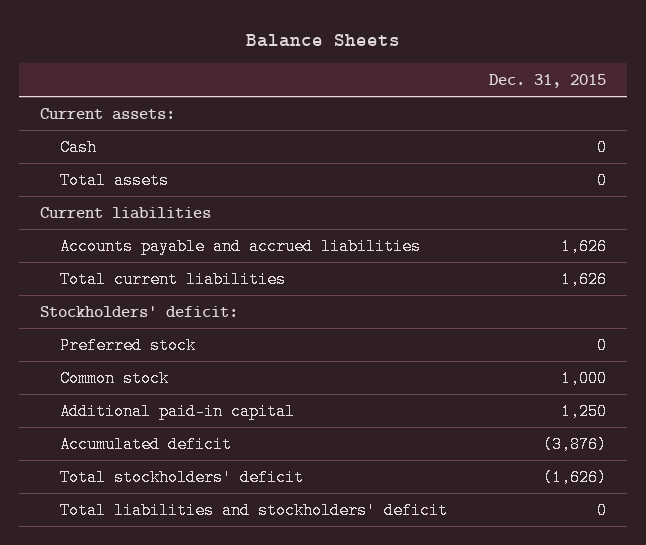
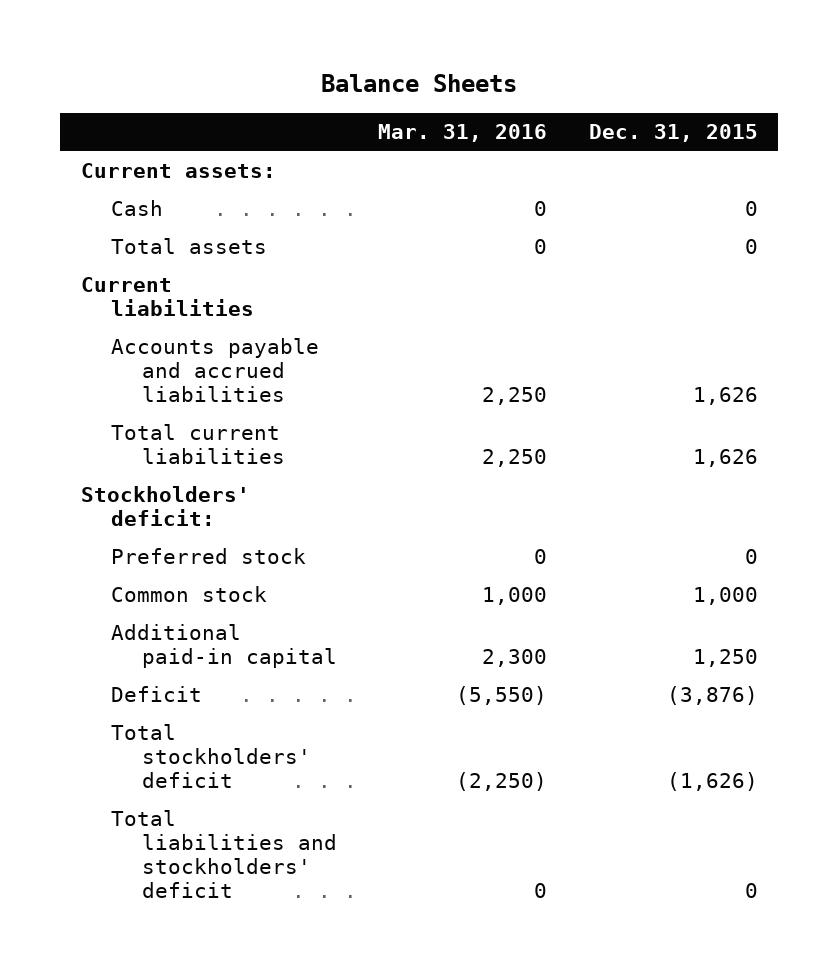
none -> [378,124,548,143] Mar. 31, 2016
[59,435,232,453] Accumulated deficit -> [111,686,203,703] Deficit

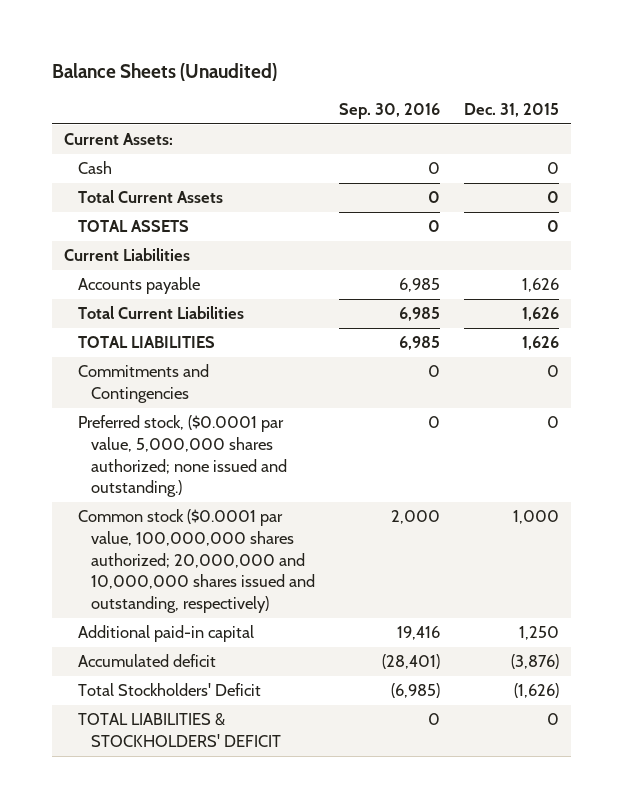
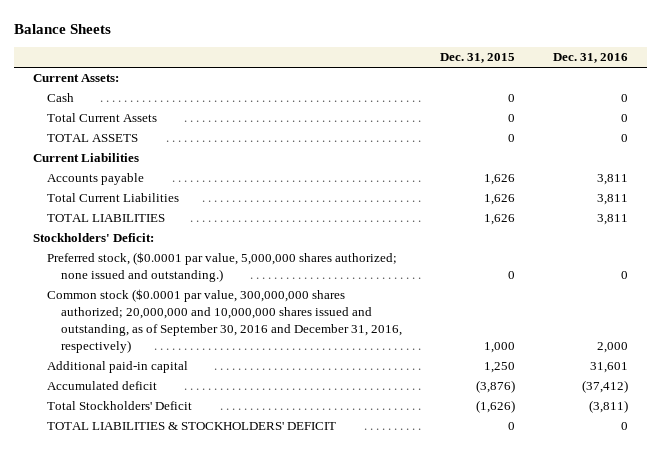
[51,62,277,81] Balance Sheets (Unaudited) -> [13,24,111,35] Balance Sheets
[339,102,441,119] Sep. 30, 2016 -> none
none -> [553,53,629,64] Dec. 31, 2016
[77,364,209,404] Commitments and Contingencies -> none
none -> [33,233,155,243] Stockholders' Deficit:
[77,509,316,613] Common stock ($0.0001 par value, 100,000,000 shares authorized; 20,000,000 and 10,000,000 shares issued and outstanding, respectively) -> [47,289,402,353] Common stock ($0.0001 par value, 300,000,000 shares authorized; 20,000,000 and 10,000,000 shares issued and outstanding, as of September 30, 2016 and December 31, 2016, respectively)

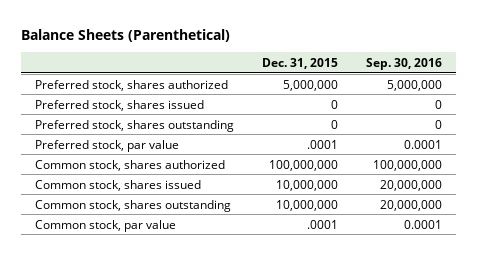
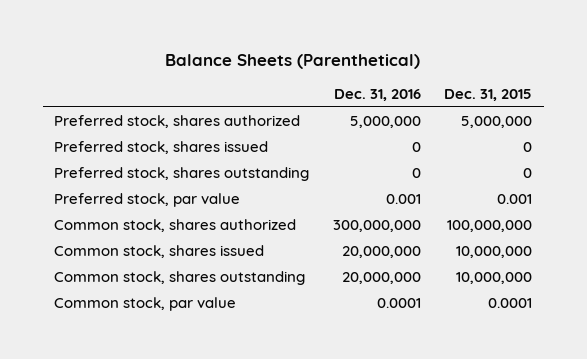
[366,57,443,70] Sep. 30, 2016 -> none
none -> [333,88,421,101] Dec. 31, 2016
[307,139,339,149] .0001 -> [497,194,533,205] 0.001
[307,219,339,229] .0001 -> [488,298,533,309] 0.0001

